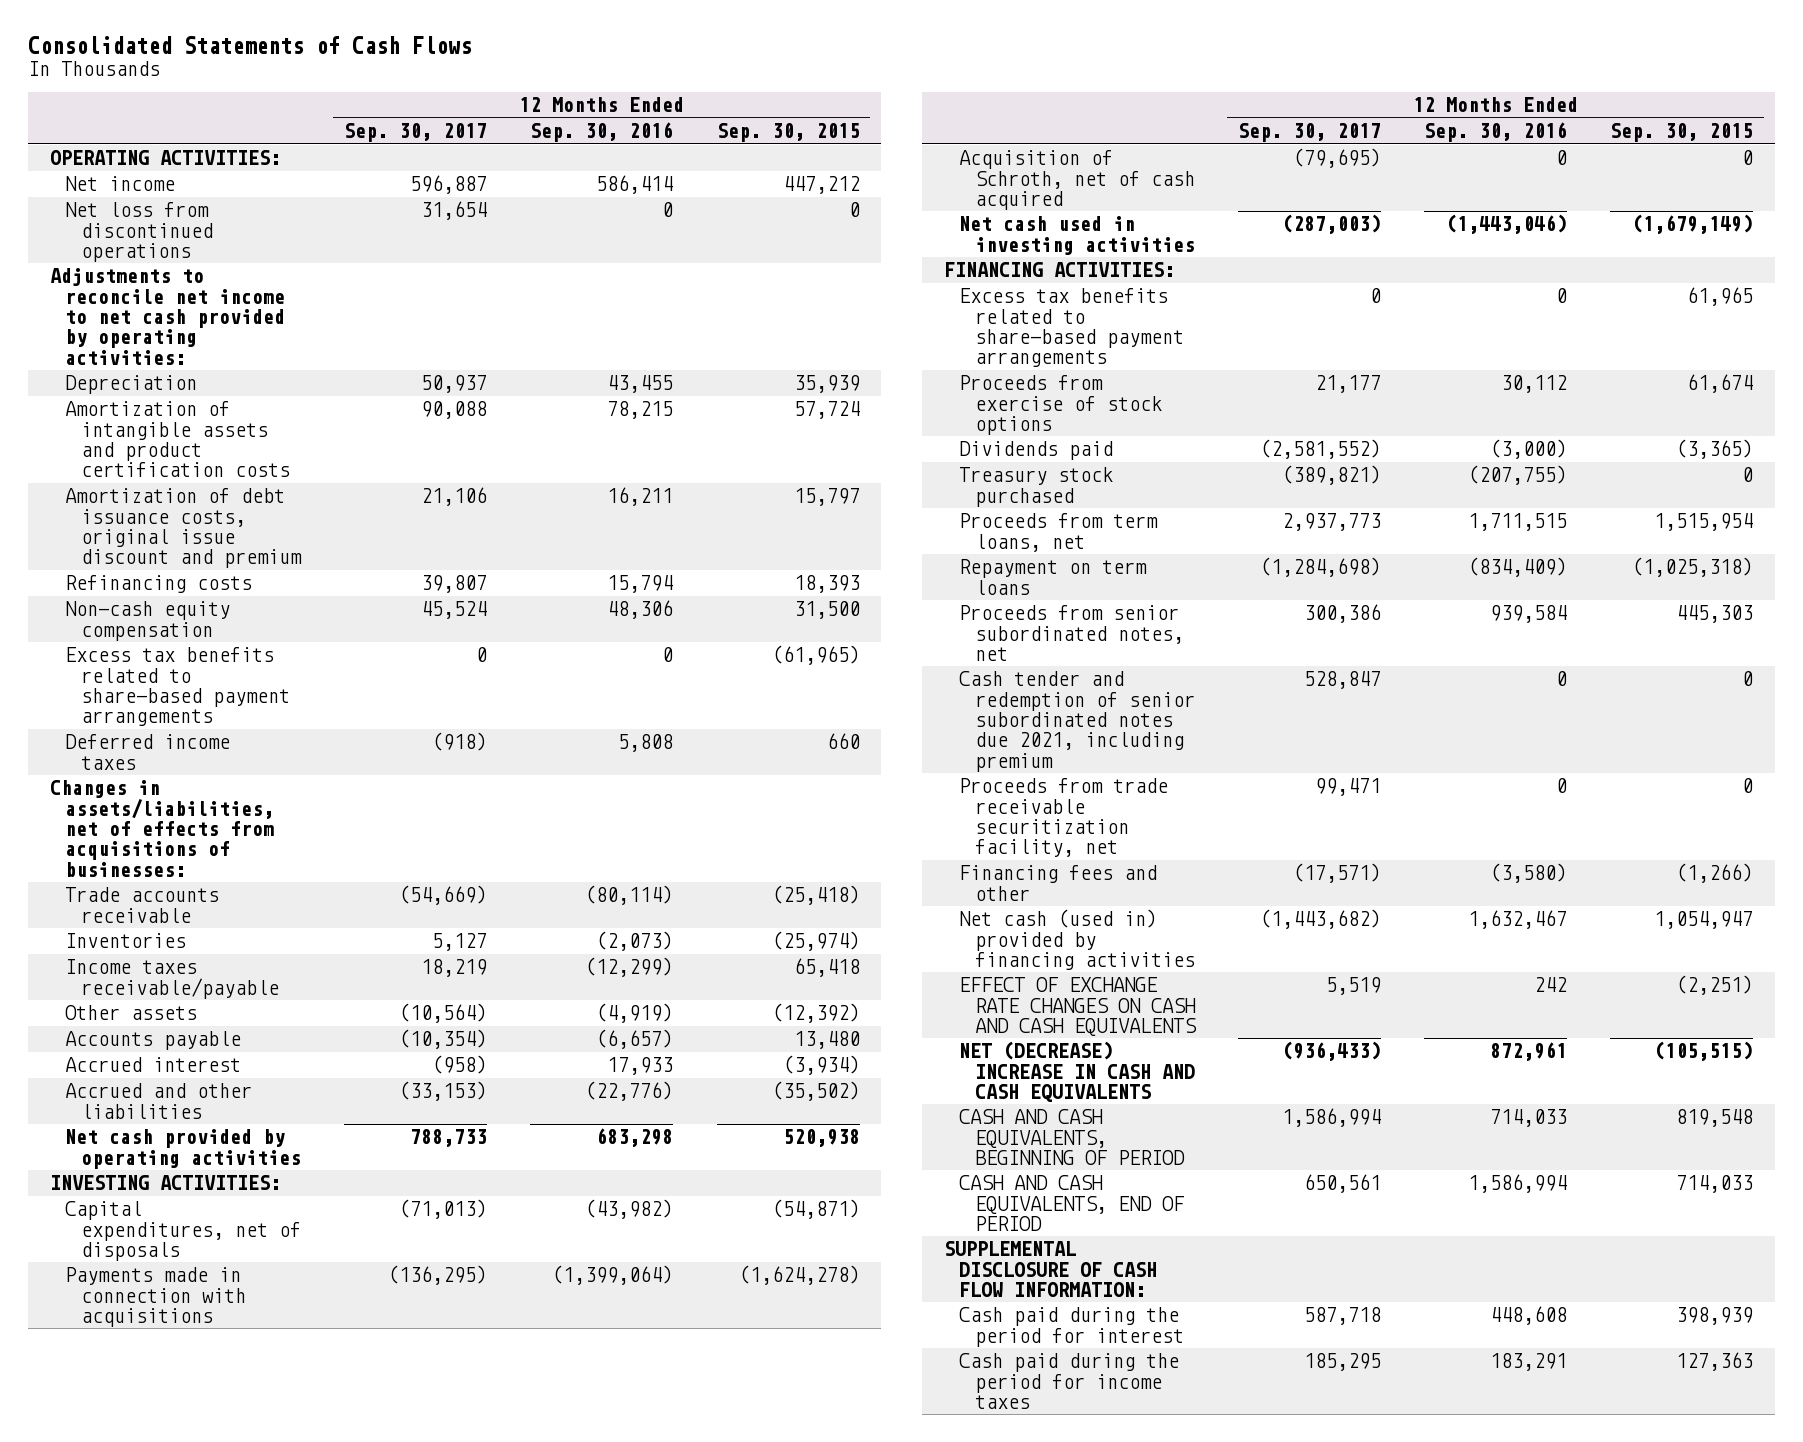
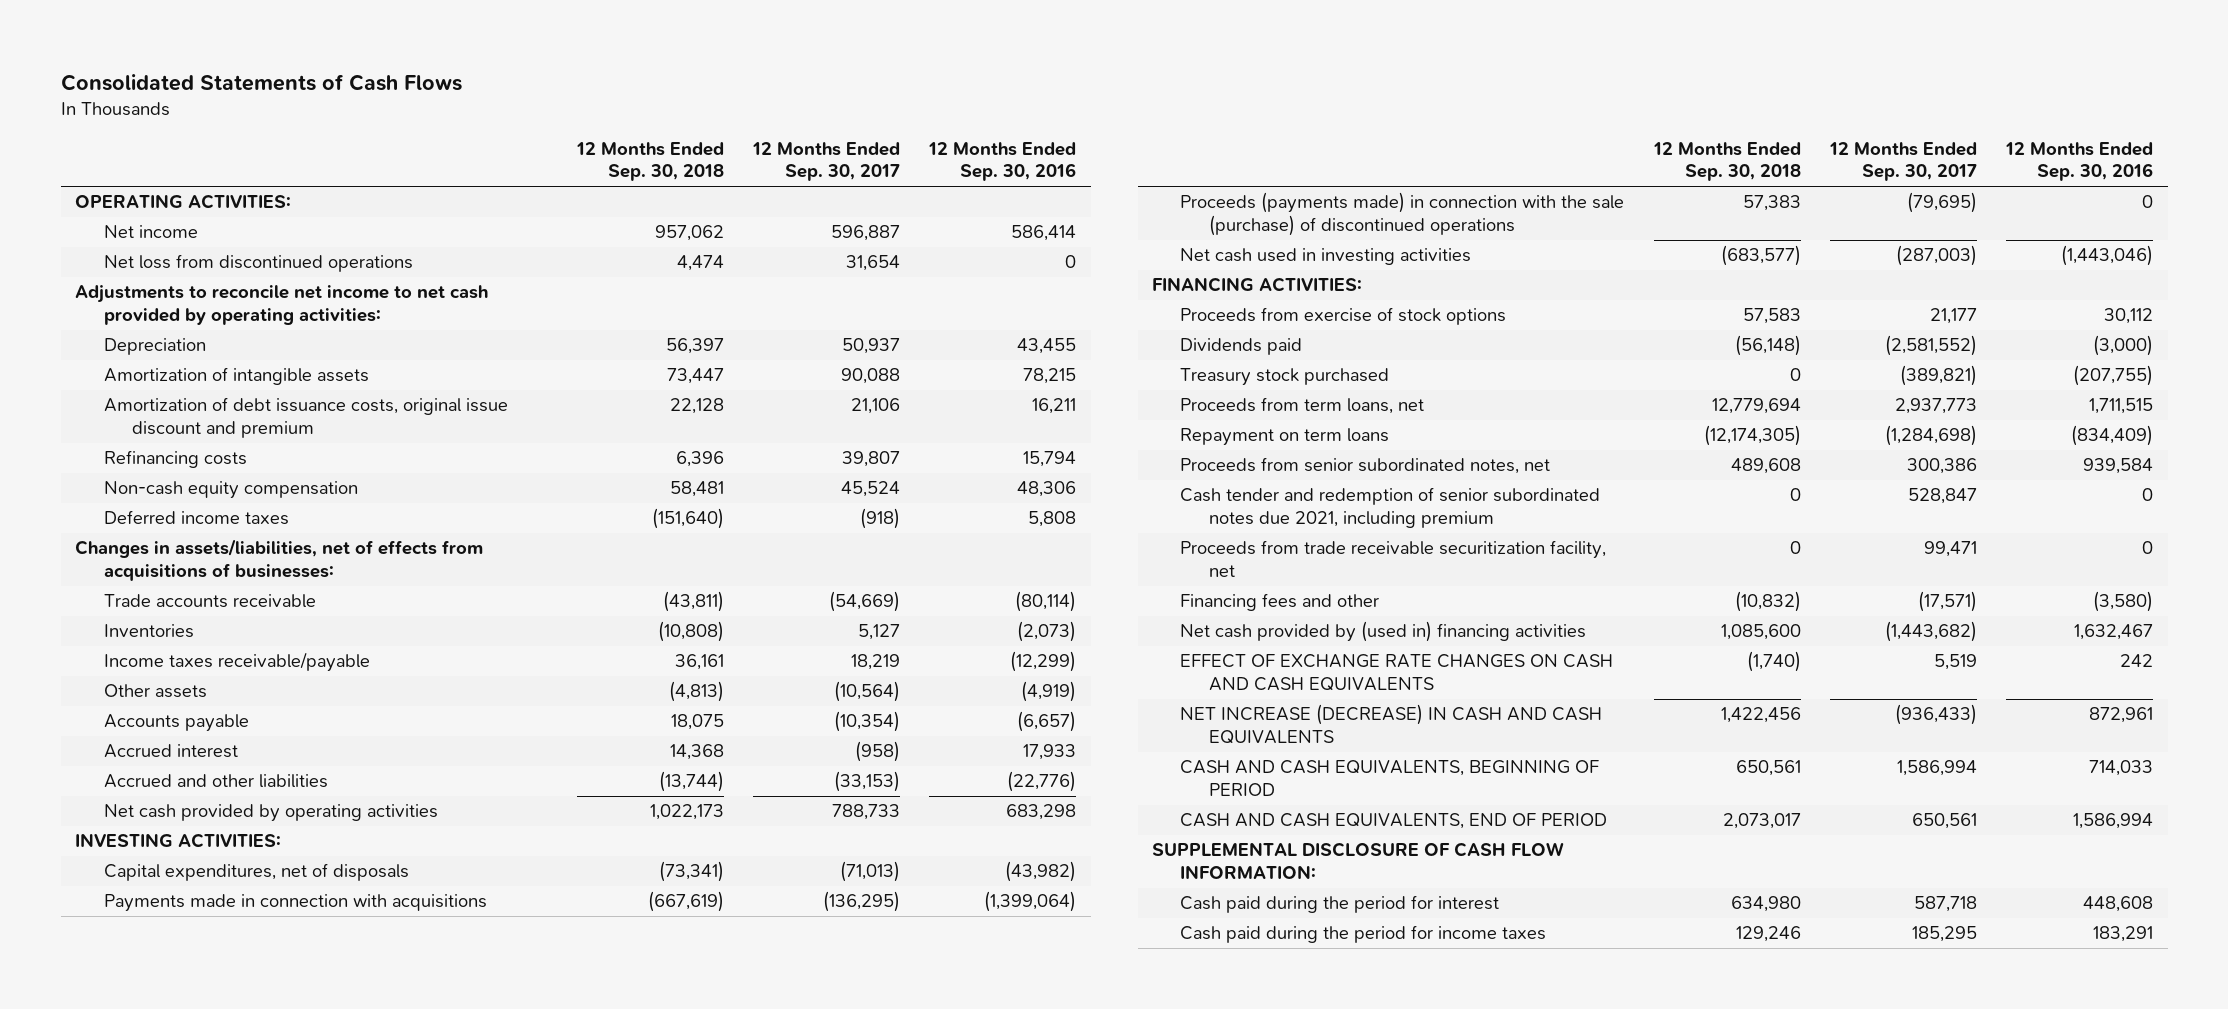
[716,123,860,143] Sep. 30, 2015 -> none
none -> [575,142,724,182] 12 Months Ended Sep. 30, 2018
[65,401,291,478] Amortization of intangible assets and product certification costs -> [103,367,369,386] Amortization of intangible assets
[65,647,291,727] Excess tax benefits related to share-based payment arrangements -> none
[959,150,1195,211] Acquisition of Schroth, net of cash acquired -> [1180,192,1625,236] Proceeds (payments made) in connection with the sale (purchase) of discontinued operations
[959,288,1184,368] Excess tax benefits related to share-based payment arrangements -> none
[959,909,1195,971] Net cash (used in) provided by financing activities -> [1180,621,1587,643] Net cash provided by (used in) financing activities
[959,1041,1195,1103] NET (DECREASE) INCREASE IN CASH AND CASH EQUIVALENTS -> [1180,704,1603,744] NET INCREASE (DECREASE) IN CASH AND CASH EQUIVALENTS

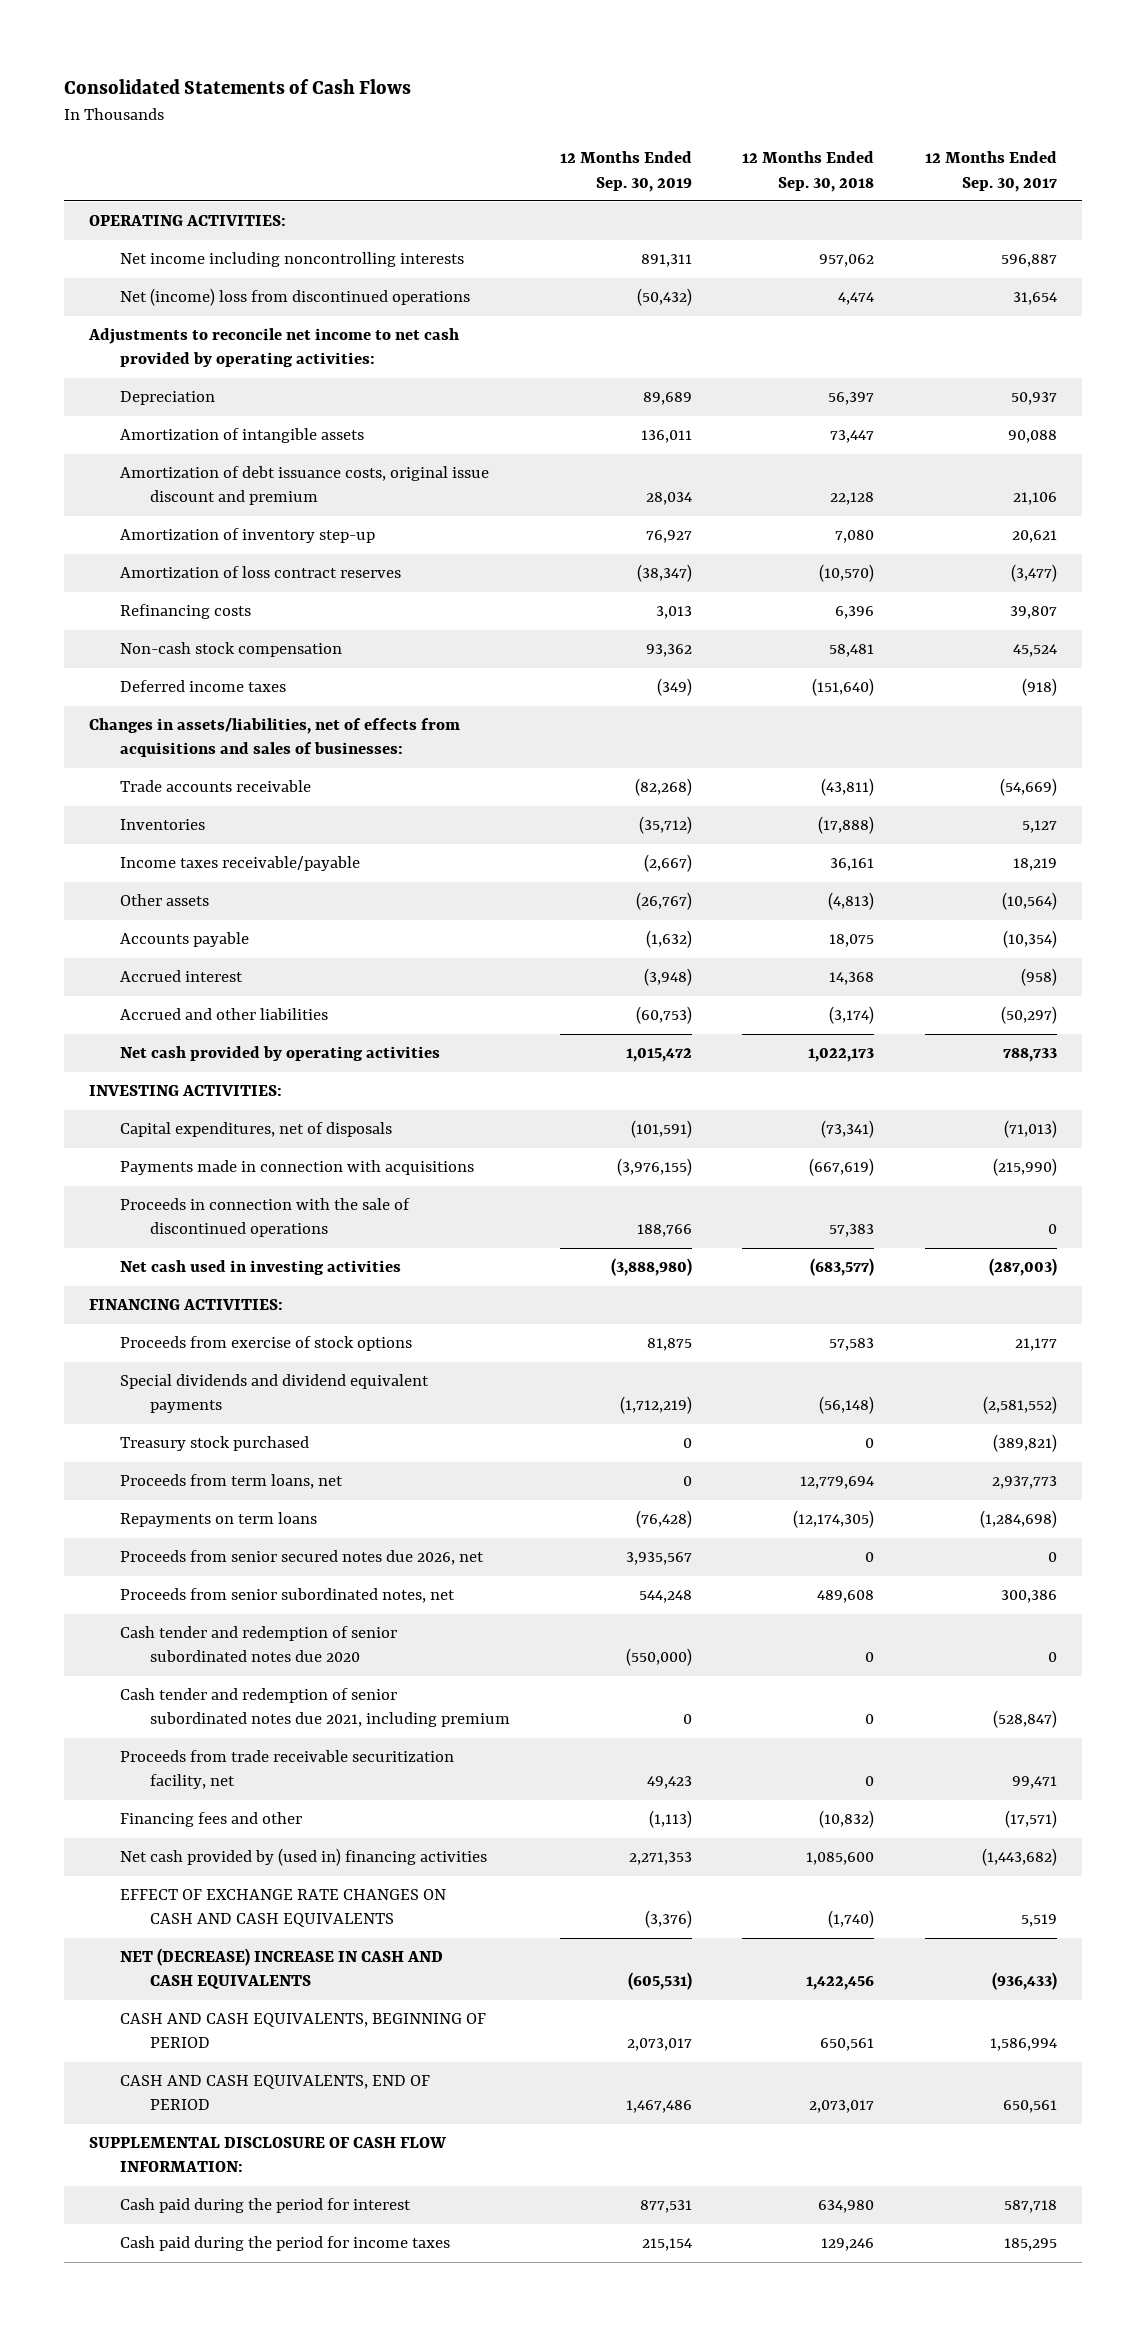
[928,142,1077,182] 12 Months Ended Sep. 30, 2016 -> none
none -> [560,151,693,192] 12 Months Ended Sep. 30, 2019
[103,225,198,239] Net income -> [119,252,464,268] Net income including noncontrolling interests
[103,254,413,273] Net loss from discontinued operations -> [119,288,470,307] Net (income) loss from discontinued operations
none -> [119,528,375,544] Amortization of inventory step-up
none -> [119,566,401,579] Amortization of loss contract reserves
[103,481,358,500] Non-cash equity compensation -> [119,642,342,658] Non-cash stock compensation
[75,539,484,581] Changes in assets/liabilities, net of effects from acquisitions of businesses: -> [89,718,461,758] Changes in assets/liabilities, net of effects from acquisitions and sales of businesses:
[657,621,724,643] (10,808) -> [818,816,875,835] (17,888)
[658,771,724,793] (13,744) -> [829,1006,875,1025] (3,174)
[834,771,901,793] (33,153) -> [1000,1006,1057,1025] (50,297)
[823,891,901,913] (136,295) -> [992,1158,1057,1177] (215,990)
[1180,192,1625,236] Proceeds (payments made) in connection with the sale (purchase) of discontinued operations -> [119,1198,410,1238] Proceeds in connection with the sale of discontinued operations
[1906,192,1977,214] (79,695) -> [1047,1224,1057,1235] 0
[1180,338,1303,356] Dividends paid -> [119,1374,429,1414] Special dividends and dividend equivalent payments
[1180,428,1390,447] Repayment on term loans -> [119,1512,317,1528] Repayments on term loans
none -> [119,1550,484,1566] Proceeds from senior secured notes due 2026, net
none -> [119,1626,397,1663] Cash tender and redemption of senior subordinated notes due 2020
[1907,488,1977,505] 528,847 -> [992,1710,1057,1729] (528,847)
[1180,704,1603,744] NET INCREASE (DECREASE) IN CASH AND CASH EQUIVALENTS -> [119,1948,443,1990] NET (DECREASE) INCREASE IN CASH AND CASH EQUIVALENTS

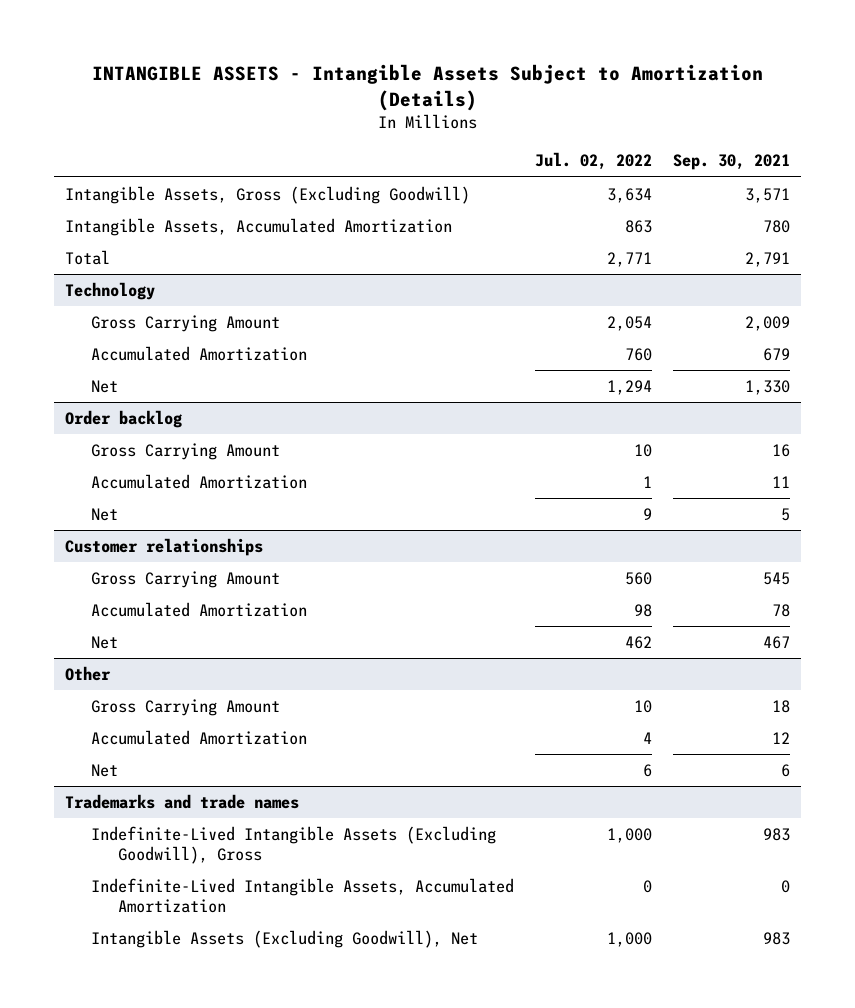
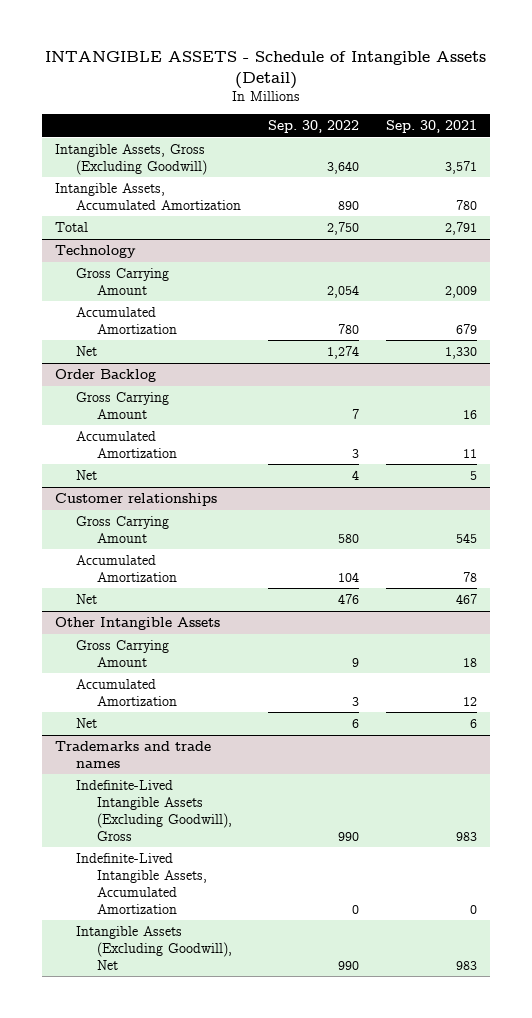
[91,64,763,111] INTANGIBLE ASSETS - Intangible Assets Subject to Amortization (Details) -> [45,51,487,90] INTANGIBLE ASSETS - Schedule of Intangible Assets (Detail)
[535,152,653,171] Jul. 02, 2022 -> none
none -> [267,120,359,134] Sep. 30, 2022
[64,409,182,428] Order backlog -> [55,368,157,382] Order Backlog
[64,665,111,681] Other -> [55,616,221,630] Other Intangible Assets

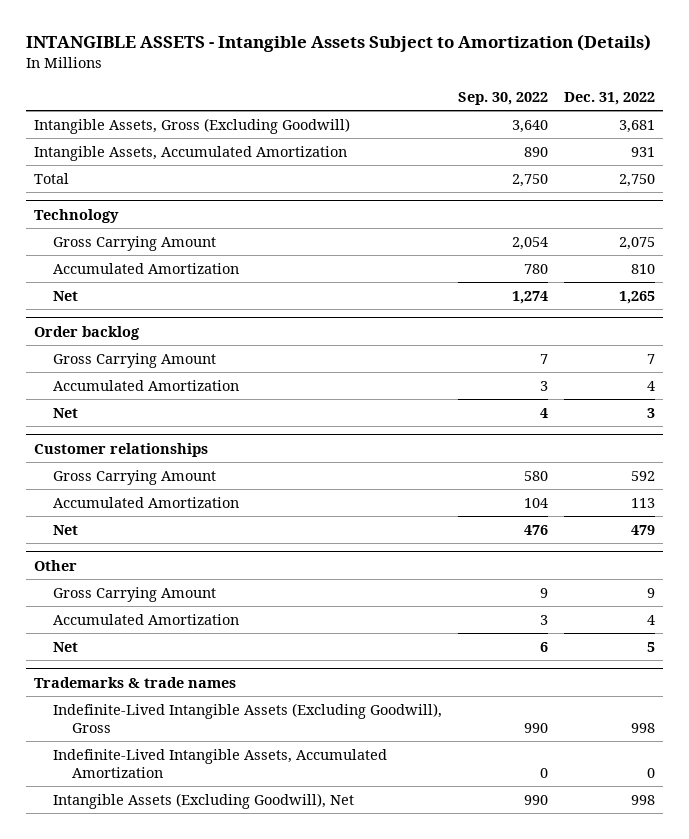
[45,51,487,90] INTANGIBLE ASSETS - Schedule of Intangible Assets (Detail) -> [25,34,651,53] INTANGIBLE ASSETS - Intangible Assets Subject to Amortization (Details)
[385,120,477,134] Sep. 30, 2021 -> none
none -> [564,91,656,105] Dec. 31, 2022
[55,368,157,382] Order Backlog -> [33,325,140,340] Order backlog
[55,616,221,630] Other Intangible Assets -> [33,559,77,571] Other
[55,740,212,768] Trademarks and trade names -> [33,676,236,688] Trademarks & trade names

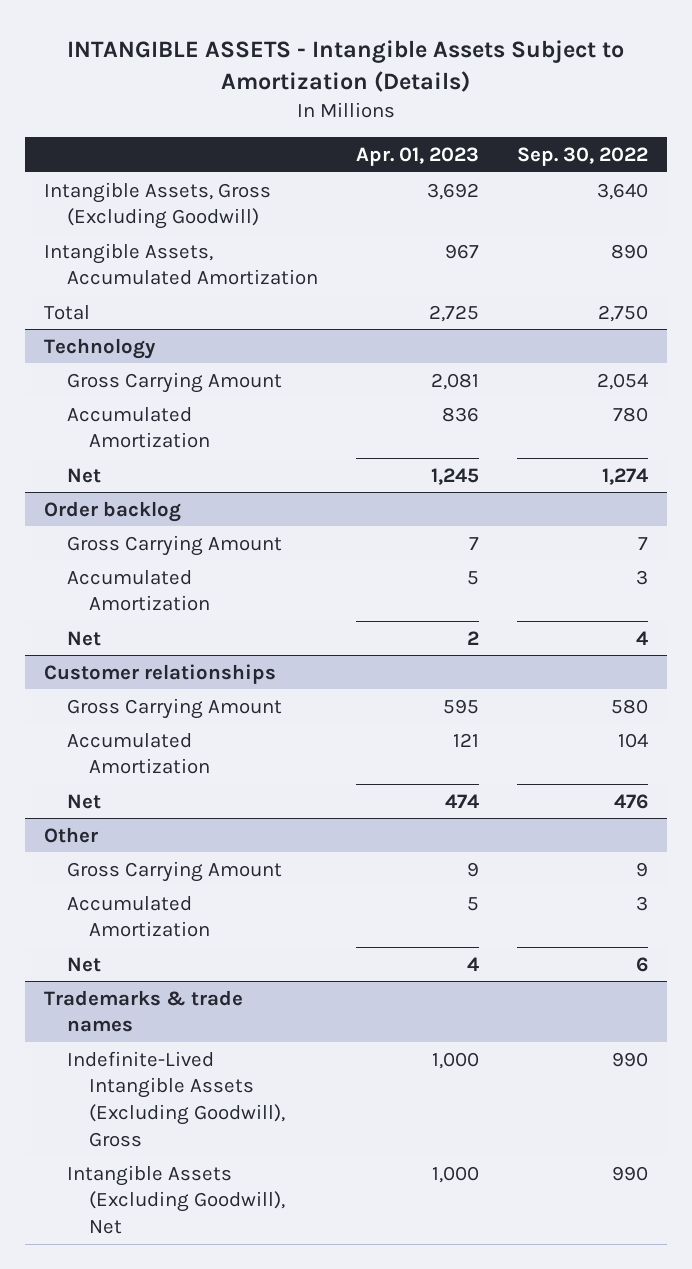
[564,91,656,105] Dec. 31, 2022 -> none
none -> [355,147,479,167] Apr. 01, 2023
[53,748,388,778] Indefinite-Lived Intangible Assets, Accumulated Amortization -> none

